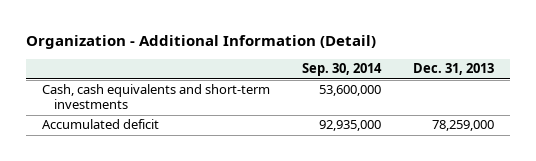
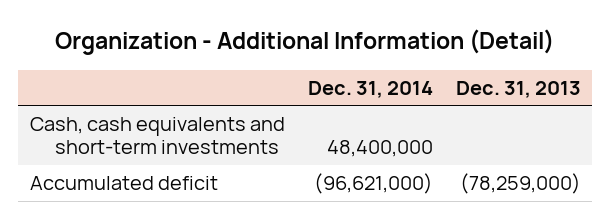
[301,63,382,77] Sep. 30, 2014 -> none
none -> [307,80,433,98] Dec. 31, 2014
[431,120,494,132] 78,259,000 -> [459,173,581,195] (78,259,000)

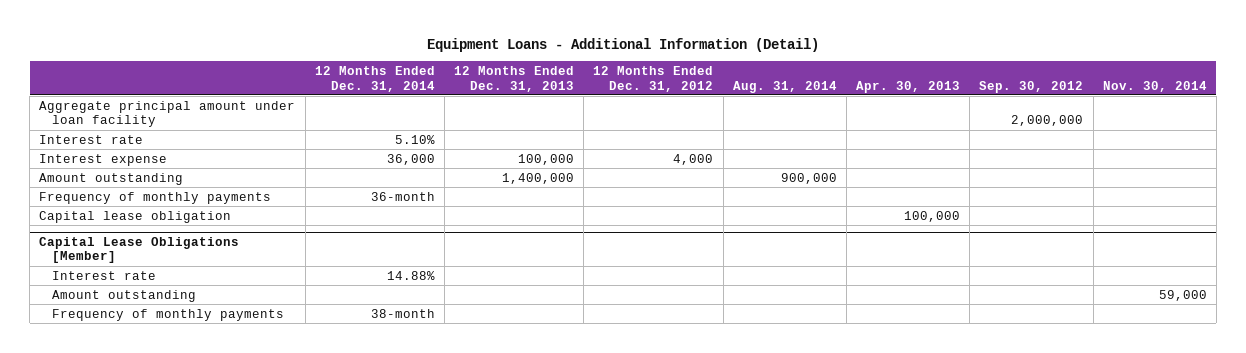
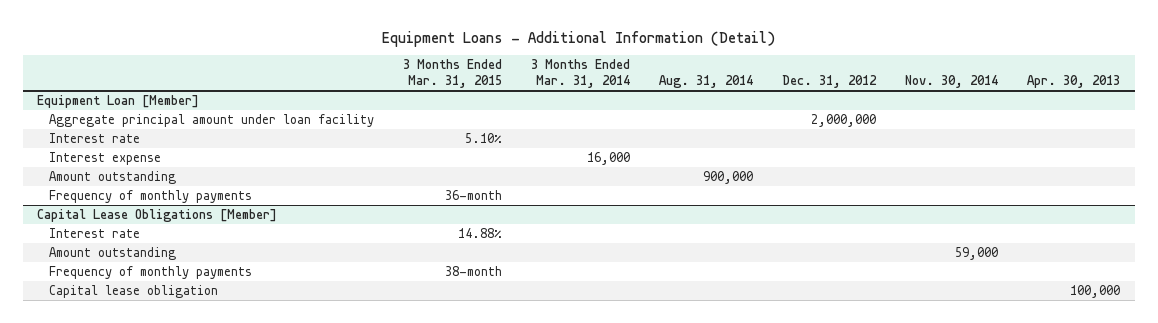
[314,65,435,92] 12 Months Ended Dec. 31, 2014 -> none
[454,65,575,92] 12 Months Ended Dec. 31, 2013 -> none
[593,65,714,92] 12 Months Ended Dec. 31, 2012 -> none
[979,80,1084,93] Sep. 30, 2012 -> none
none -> [402,59,502,88] 3 Months Ended Mar. 31, 2015
none -> [531,59,631,88] 3 Months Ended Mar. 31, 2014
none -> [782,74,878,88] Dec. 31, 2012
none -> [37,94,200,108] Equipment Loan [Member]
[39,210,232,223] Capital lease obligation -> none
none -> [48,284,218,298] Capital lease obligation

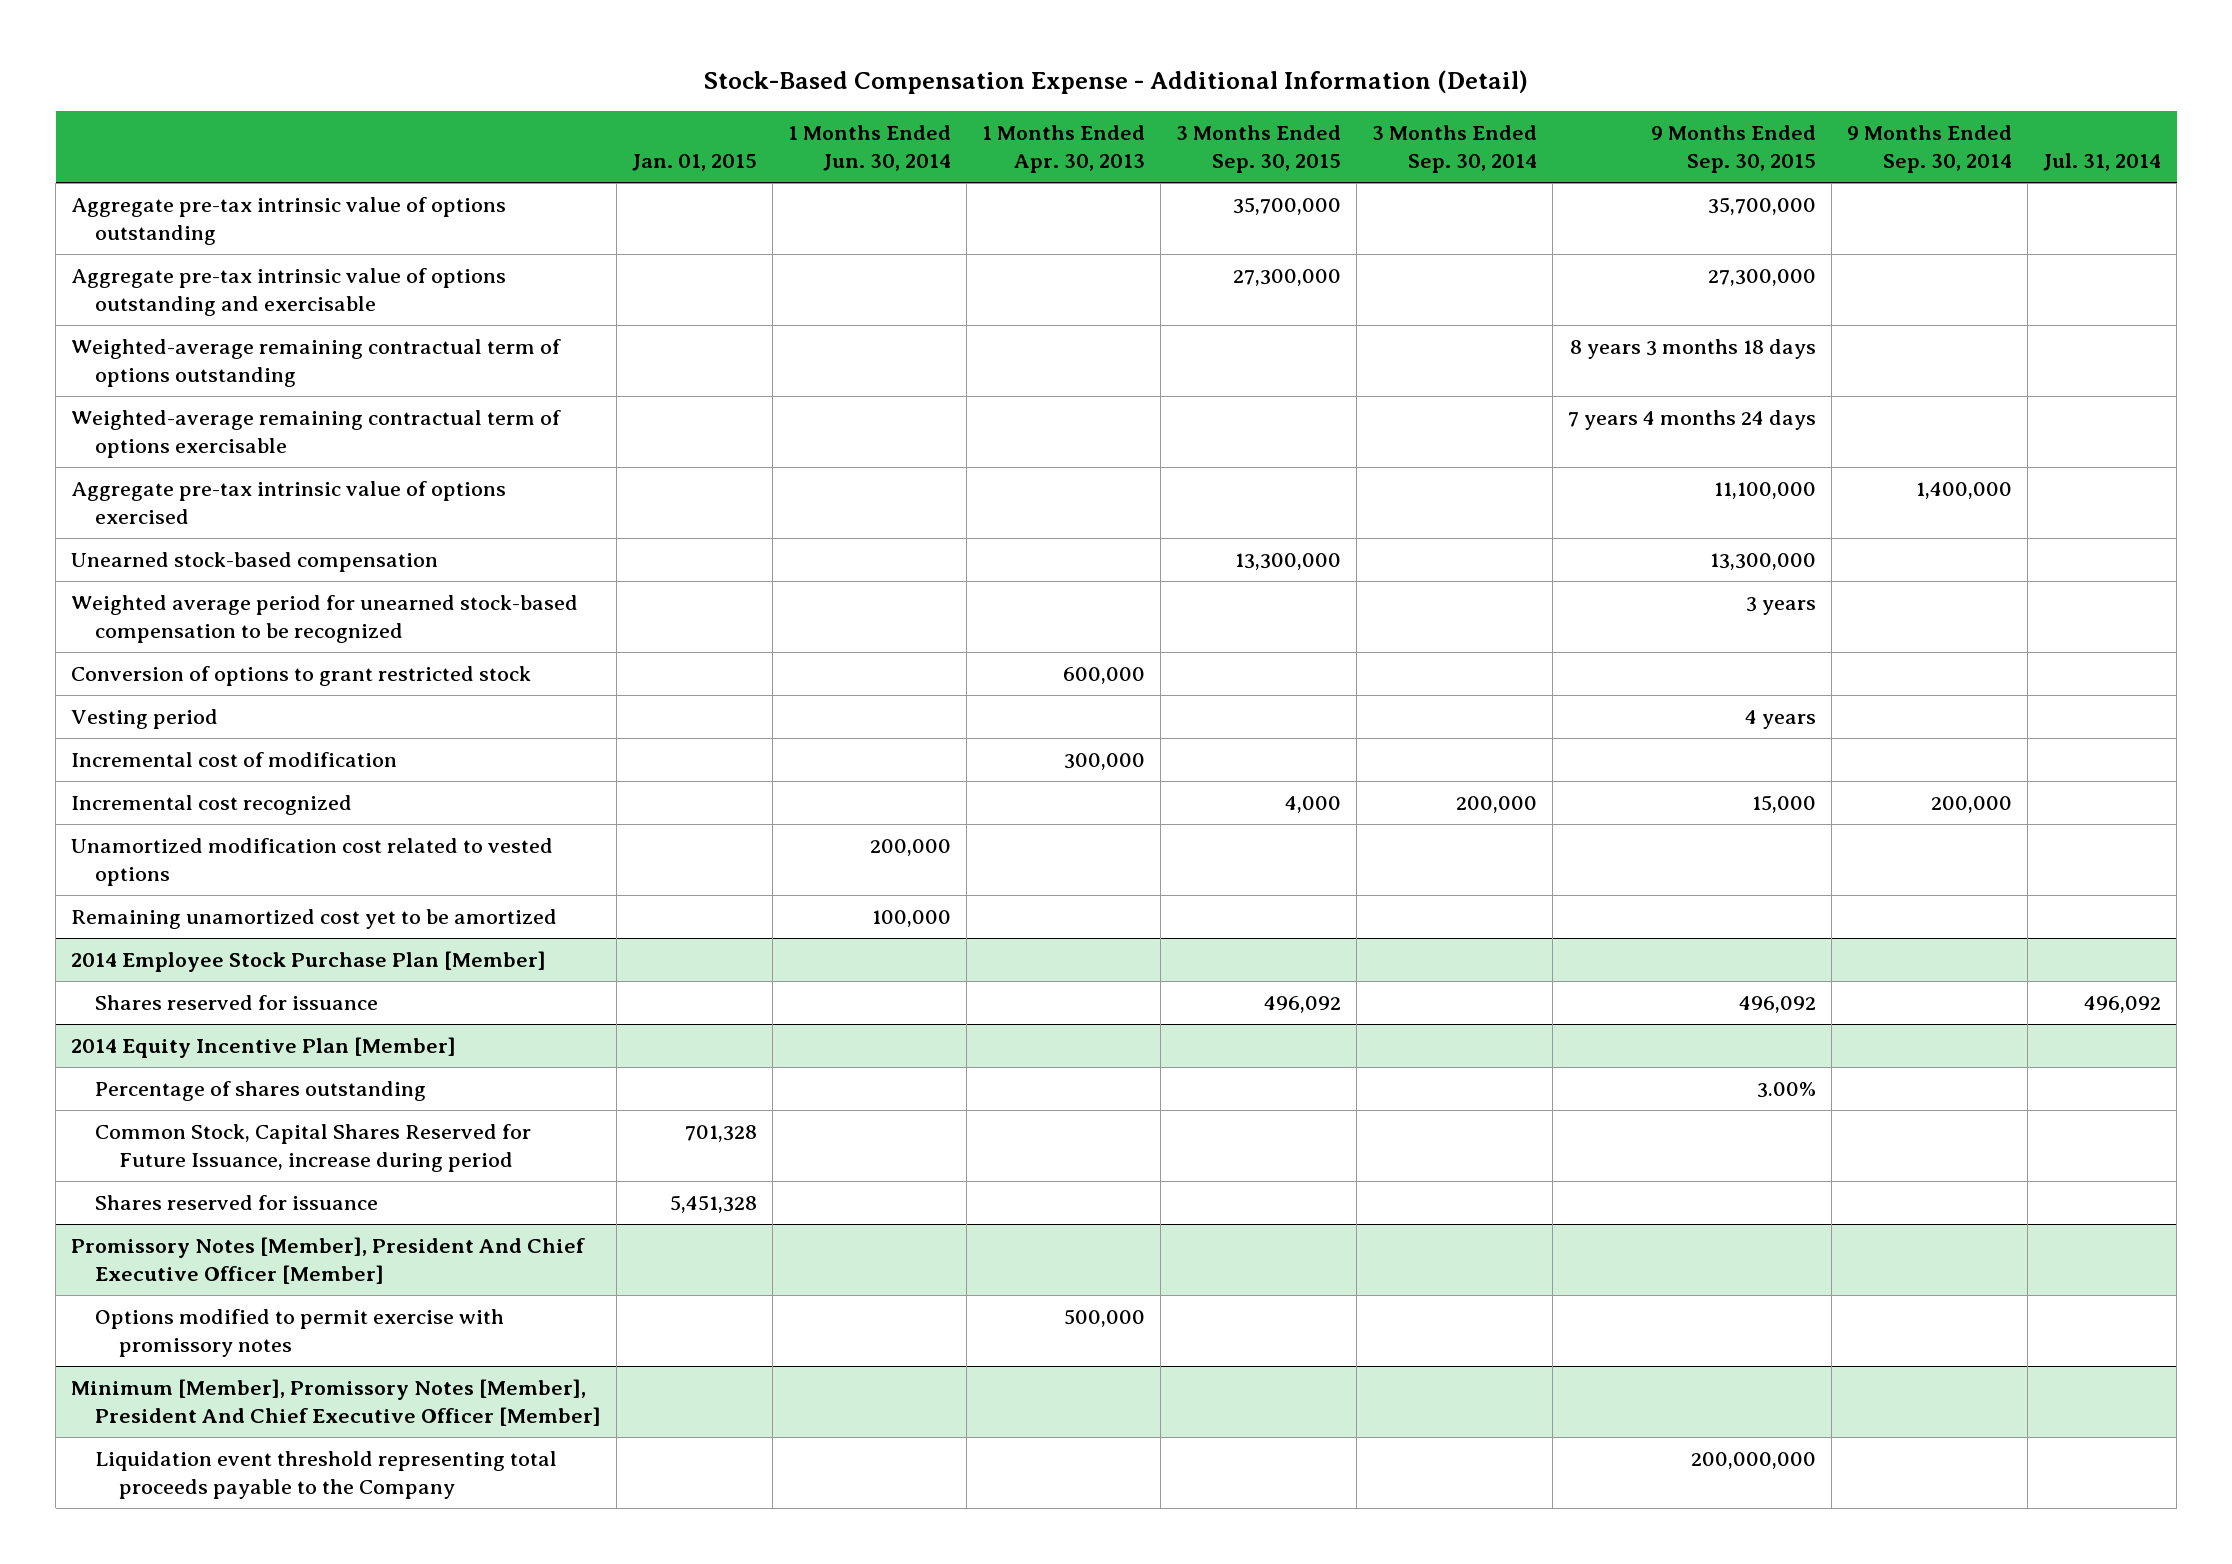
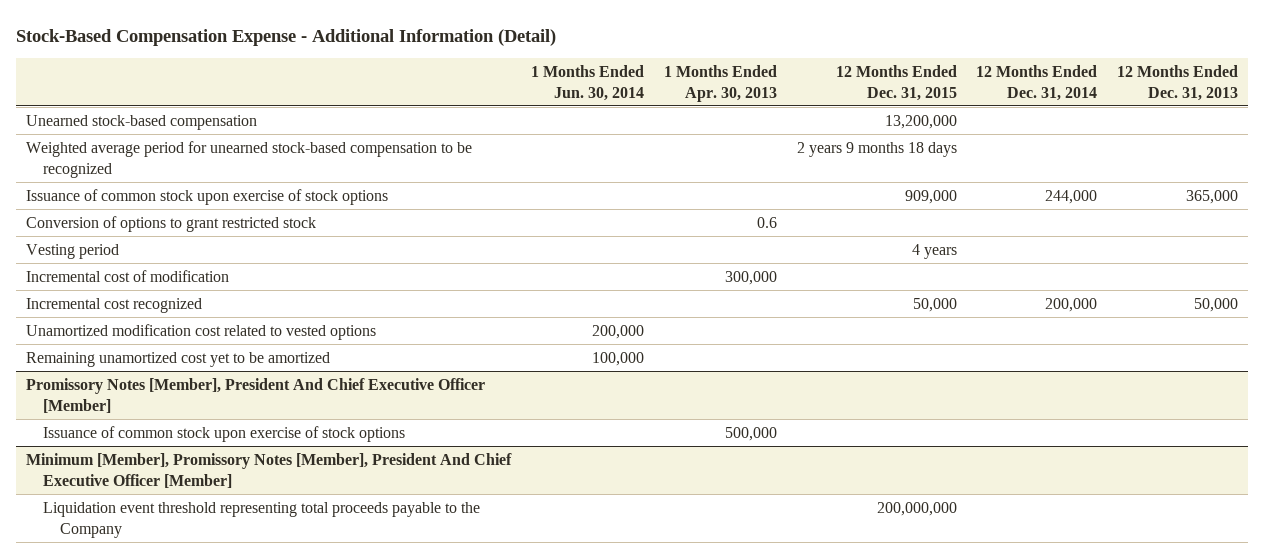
[632,154,758,172] Jan. 01, 2015 -> none
[1176,125,1342,174] 3 Months Ended Sep. 30, 2015 -> none
[1372,125,1538,174] 3 Months Ended Sep. 30, 2014 -> none
[1651,125,1817,174] 9 Months Ended Sep. 30, 2015 -> none
[1847,125,2013,174] 9 Months Ended Sep. 30, 2014 -> none
[2043,153,2162,172] Jul. 31, 2014 -> none
none -> [835,64,957,101] 12 Months Ended Dec. 31, 2015
none -> [976,64,1098,101] 12 Months Ended Dec. 31, 2014
none -> [1117,64,1239,101] 12 Months Ended Dec. 31, 2013
[71,197,507,246] Aggregate pre-tax intrinsic value of options outstanding -> none
[71,268,507,317] Aggregate pre-tax intrinsic value of options outstanding and exercisable -> none
[71,339,562,388] Weighted-average remaining contractual term of options outstanding -> none
[71,410,562,459] Weighted-average remaining contractual term of options exercisable -> none
[71,481,507,525] Aggregate pre-tax intrinsic value of options exercised -> none
none -> [26,188,389,205] Issuance of common stock upon exercise of stock options
[1063,667,1146,685] 600,000 -> [756,216,777,228] 0.6
[71,951,547,973] 2014 Employee Stock Purchase Plan [Member] -> none
[94,995,378,1011] Shares reserved for issuance -> none
[71,1037,457,1059] 2014 Equity Incentive Plan [Member] -> none
[94,1081,426,1102] Percentage of shares outstanding -> none
[94,1124,531,1173] Common Stock, Capital Shares Reserved for Future Issuance, increase during period -> none
[94,1195,378,1211] Shares reserved for issuance -> none
[94,1309,504,1358] Options modified to permit exercise with promissory notes -> [43,425,406,442] Issuance of common stock upon exercise of stock options

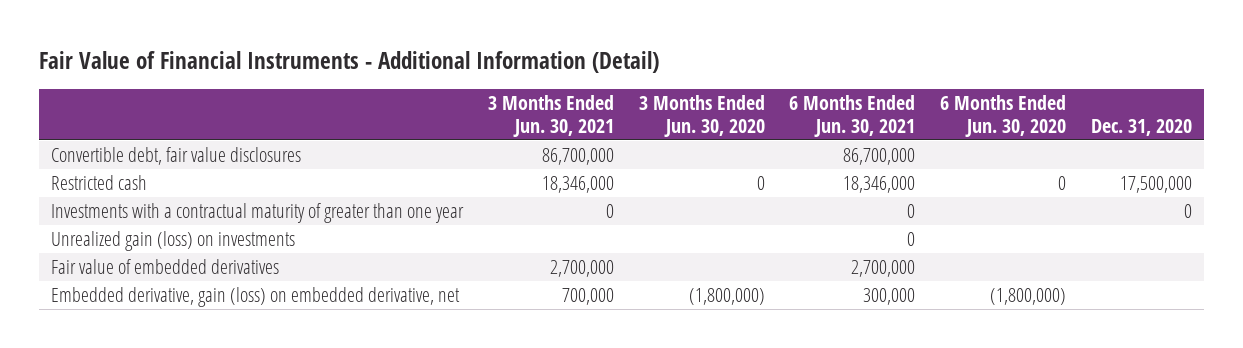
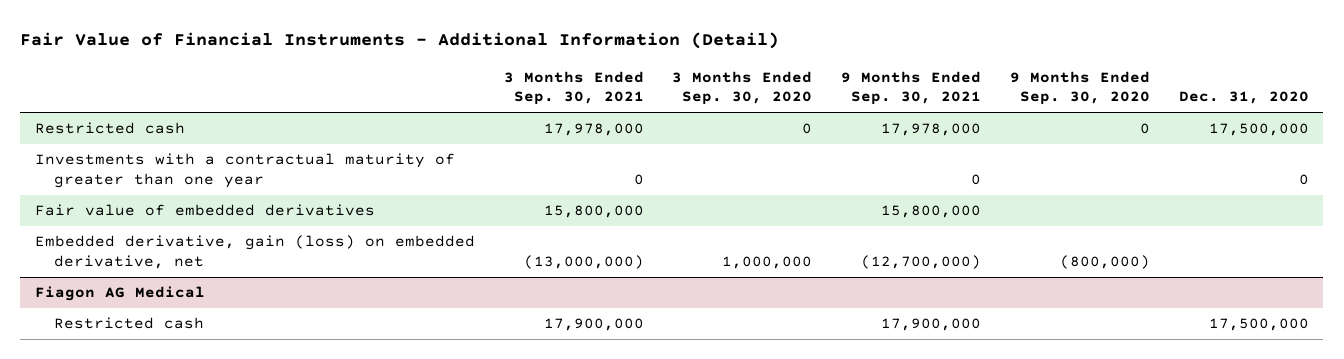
[487,94,614,137] 3 Months Ended Jun. 30, 2021 -> none
[638,94,765,137] 3 Months Ended Jun. 30, 2020 -> none
[789,94,916,137] 6 Months Ended Jun. 30, 2021 -> none
[940,94,1067,137] 6 Months Ended Jun. 30, 2020 -> none
none -> [503,70,644,106] 3 Months Ended Sep. 30, 2021
none -> [672,70,813,106] 3 Months Ended Sep. 30, 2020
none -> [841,70,982,106] 9 Months Ended Sep. 30, 2021
none -> [1010,70,1151,106] 9 Months Ended Sep. 30, 2020
[50,147,301,166] Convertible debt, fair value disclosures -> none
[50,231,295,252] Unrealized gain (loss) on investments -> none
none -> [34,286,205,302] Fiagon AG Medical
none -> [53,317,204,330] Restricted cash

